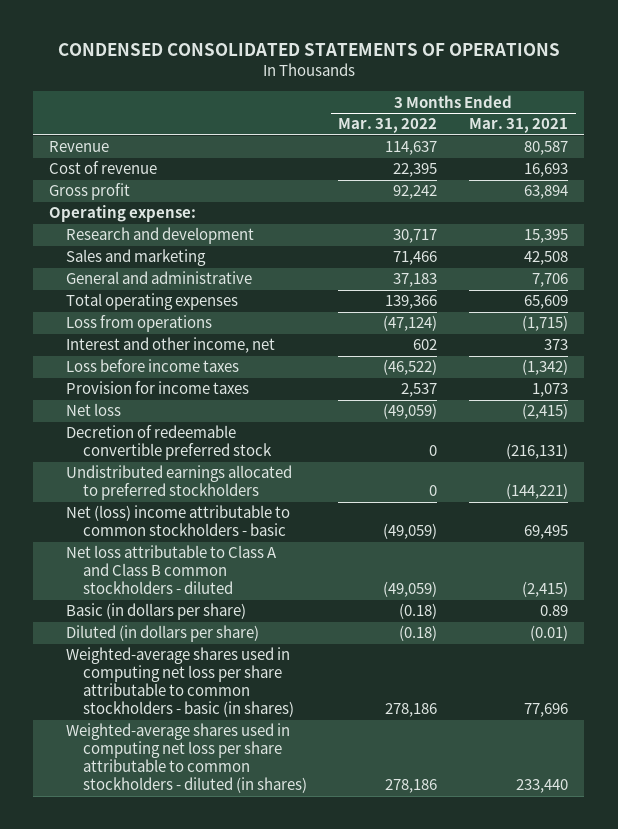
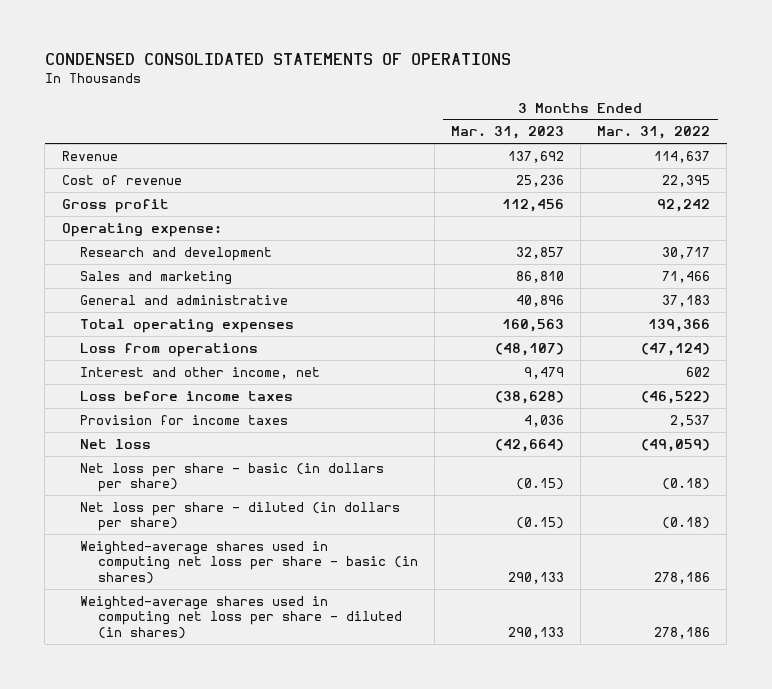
[469,118,569,134] Mar. 31, 2021 -> none
none -> [450,126,564,140] Mar. 31, 2023
[66,425,272,461] Decretion of redeemable convertible preferred stock -> none
[66,465,293,501] Undistributed earnings allocated to preferred stockholders -> none
[66,505,291,537] Net (loss) income attributable to common stockholders - basic -> none
[66,545,278,595] Net loss attributable to Class A and Class B common stockholders - diluted -> none
[66,603,247,621] Basic (in dollars per share) -> [79,462,384,493] Net loss per share - basic (in dollars per share)
[66,625,260,643] Diluted (in dollars per share) -> [79,501,400,532] Net loss per share - diluted (in dollars per share)
[66,647,294,718] Weighted-average shares used in computing net loss per share attributable to common stockholders - basic (in shares) -> [79,540,418,584] Weighted-average shares used in computing net loss per share - basic (in shares)
[66,723,307,794] Weighted-average shares used in computing net loss per share attributable to common stockholders - diluted (in shares) -> [79,595,402,639] Weighted-average shares used in computing net loss per share - diluted (in shares)

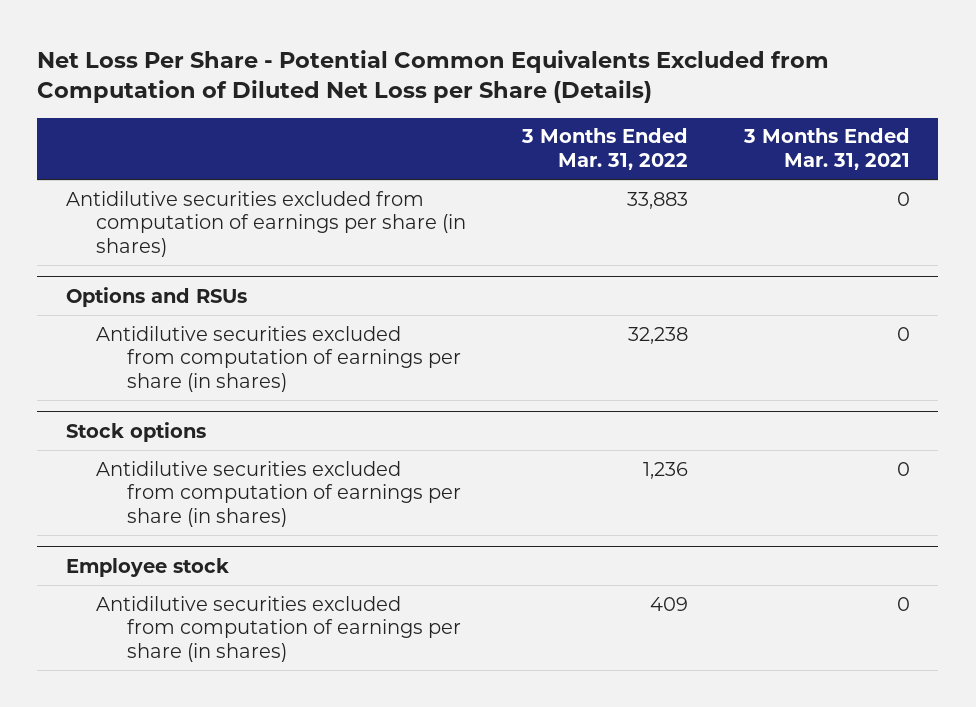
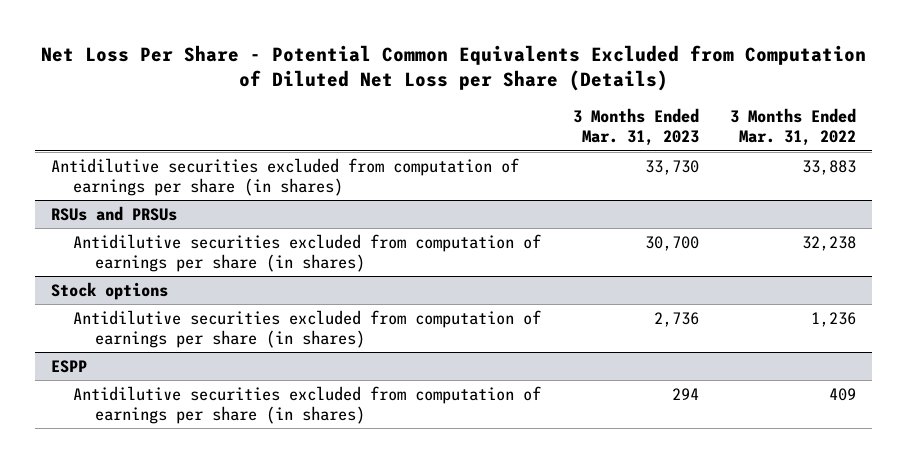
[743,128,911,171] 3 Months Ended Mar. 31, 2021 -> none
none -> [572,108,699,147] 3 Months Ended Mar. 31, 2023
[65,286,247,307] Options and RSUs -> [50,205,177,221] RSUs and PRSUs
[65,557,229,577] Employee stock -> [50,359,87,373] ESPP

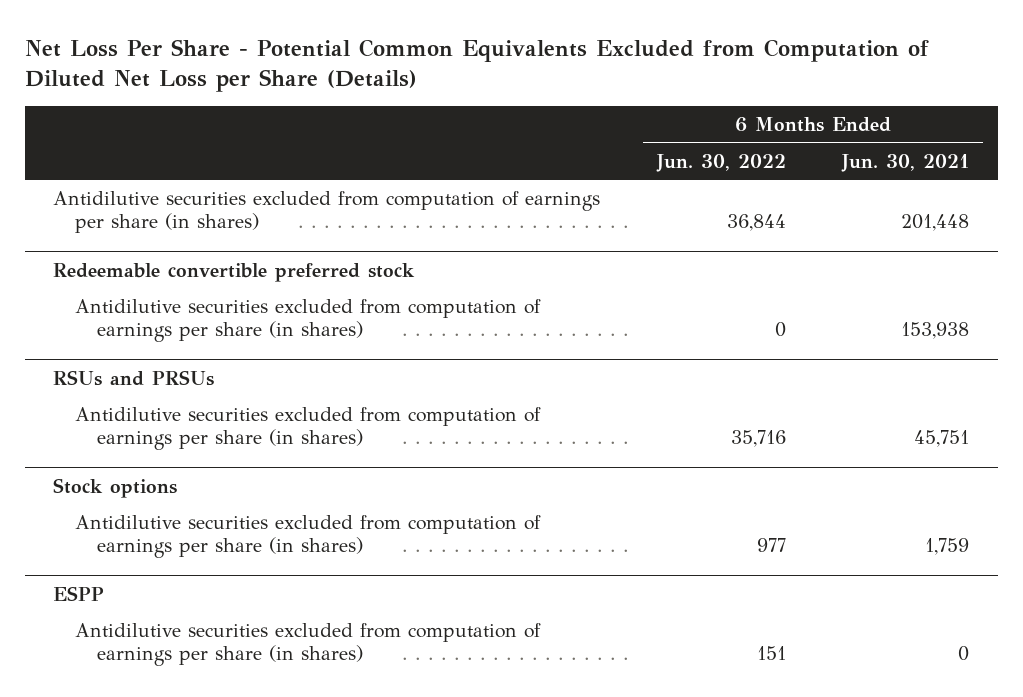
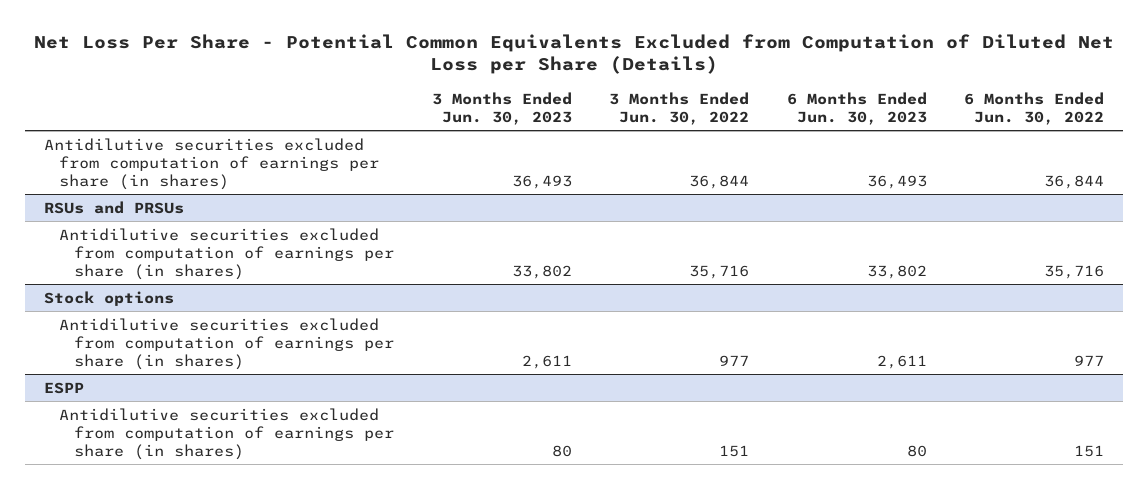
[841,153,970,172] Jun. 30, 2021 -> none
none -> [431,91,572,125] 3 Months Ended Jun. 30, 2023
none -> [609,91,750,125] 3 Months Ended Jun. 30, 2022
none -> [786,91,927,125] 6 Months Ended Jun. 30, 2023
[53,262,416,282] Redeemable convertible preferred stock -> none
[75,299,542,343] Antidilutive securities excluded from computation of earnings per share (in shares) -> none

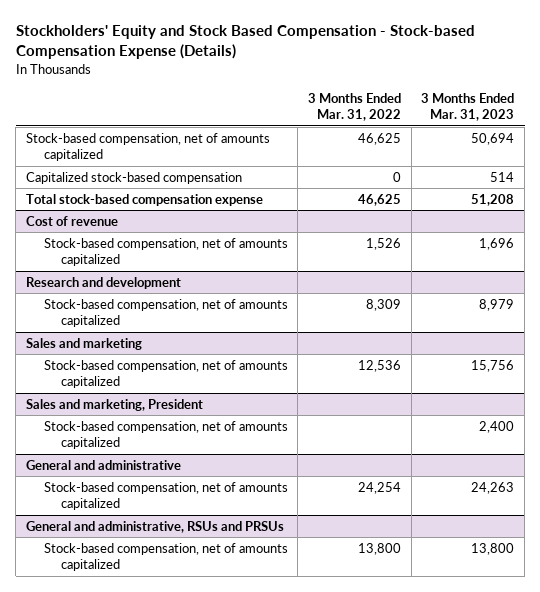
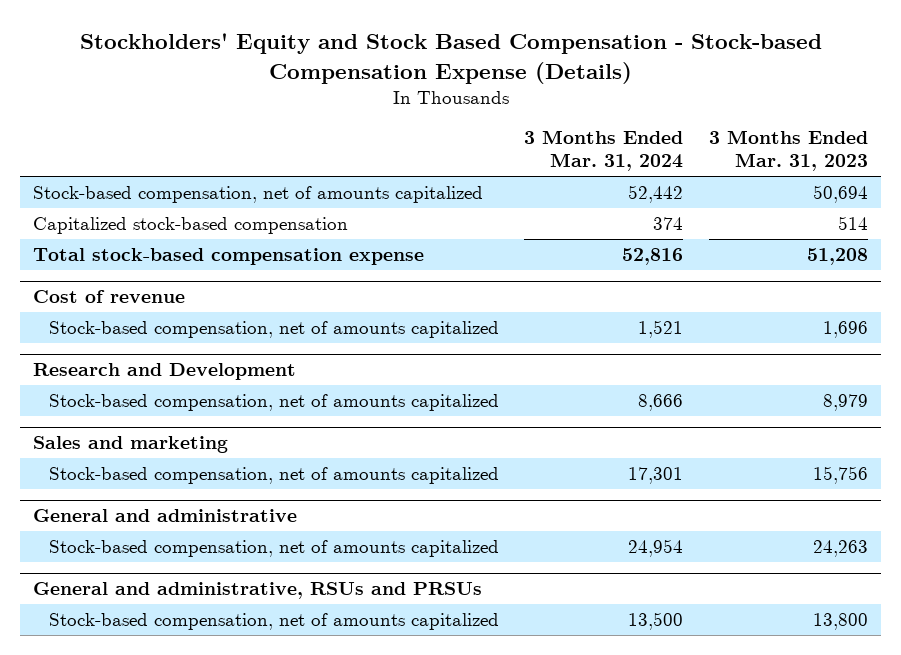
[308,92,402,122] 3 Months Ended Mar. 31, 2022 -> none
none -> [524,130,684,171] 3 Months Ended Mar. 31, 2024
[25,276,181,289] Research and development -> [33,363,297,381] Research and Development
[25,398,203,411] Sales and marketing, President -> none
[43,420,288,449] Stock-based compensation, net of amounts capitalized -> none

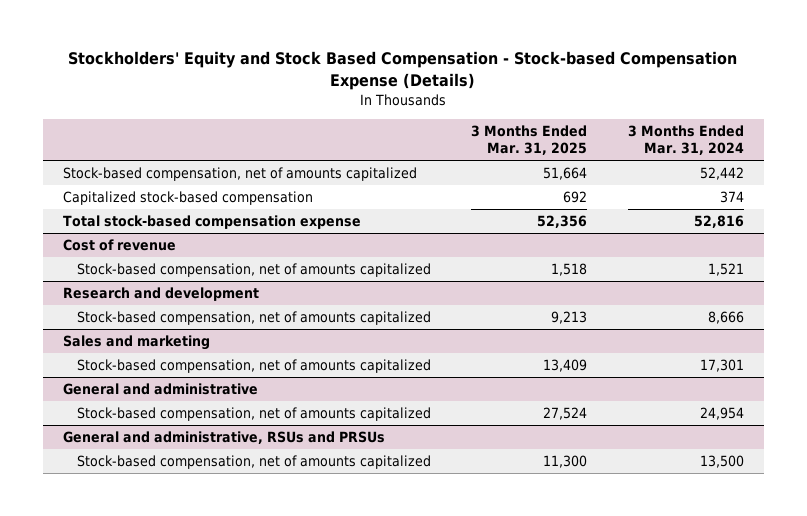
[709,130,869,171] 3 Months Ended Mar. 31, 2023 -> none
none -> [471,124,588,156] 3 Months Ended Mar. 31, 2025
[33,363,297,381] Research and Development -> [63,287,260,302] Research and development

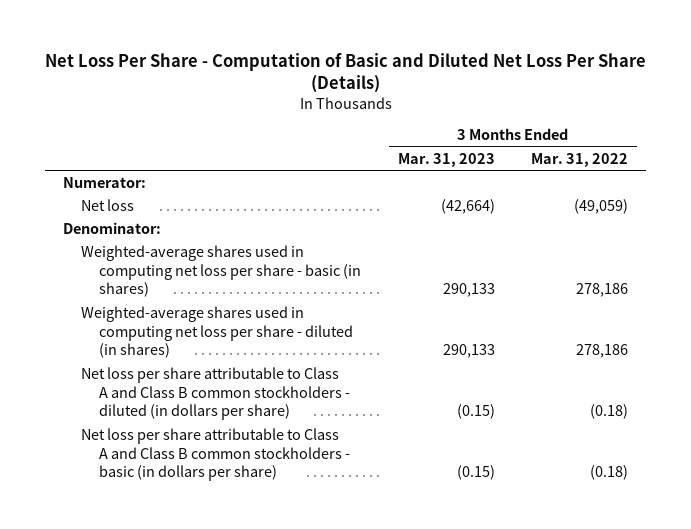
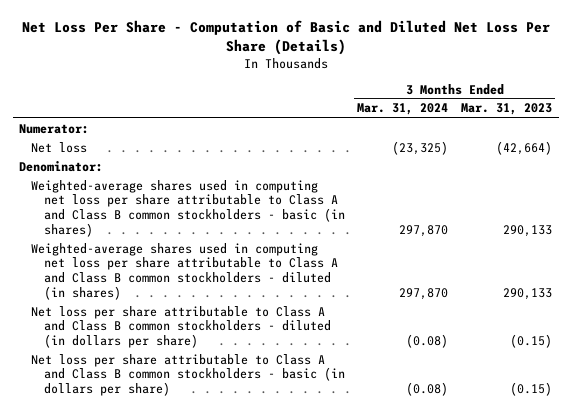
[531,152,629,167] Mar. 31, 2022 -> none
none -> [357,103,449,116] Mar. 31, 2024
[81,244,362,298] Weighted-average shares used in computing net loss per share - basic (in shares) -> [31,179,345,237] Weighted-average shares used in computing net loss per share attributable to Class A and Class B common stockholders - basic (in shares)
[81,305,354,359] Weighted-average shares used in computing net loss per share - diluted (in shares) -> [31,242,338,300] Weighted-average shares used in computing net loss per share attributable to Class A and Class B common stockholders - diluted (in shares)

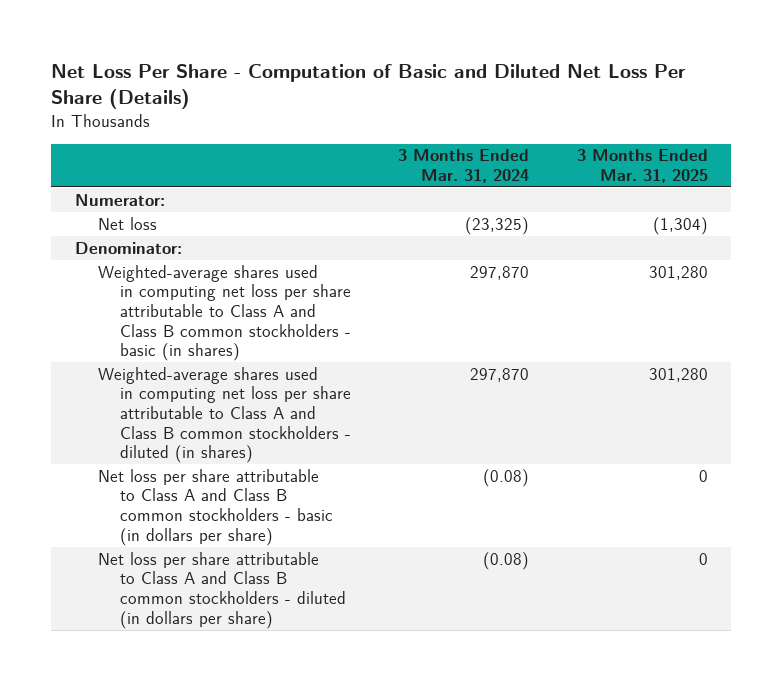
[461,103,553,116] Mar. 31, 2023 -> none
none -> [576,149,708,183] 3 Months Ended Mar. 31, 2025
[31,305,331,348] Net loss per share attributable to Class A and Class B common stockholders - diluted (in dollars per share) -> [97,551,347,629] Net loss per share attributable to Class A and Class B common stockholders - diluted (in dollars per share)

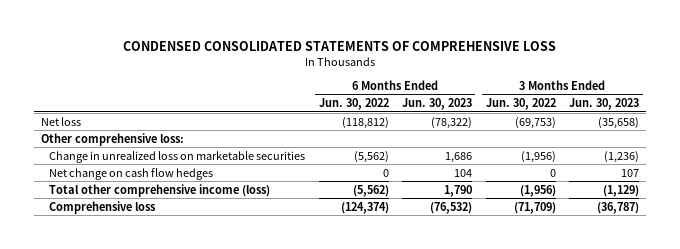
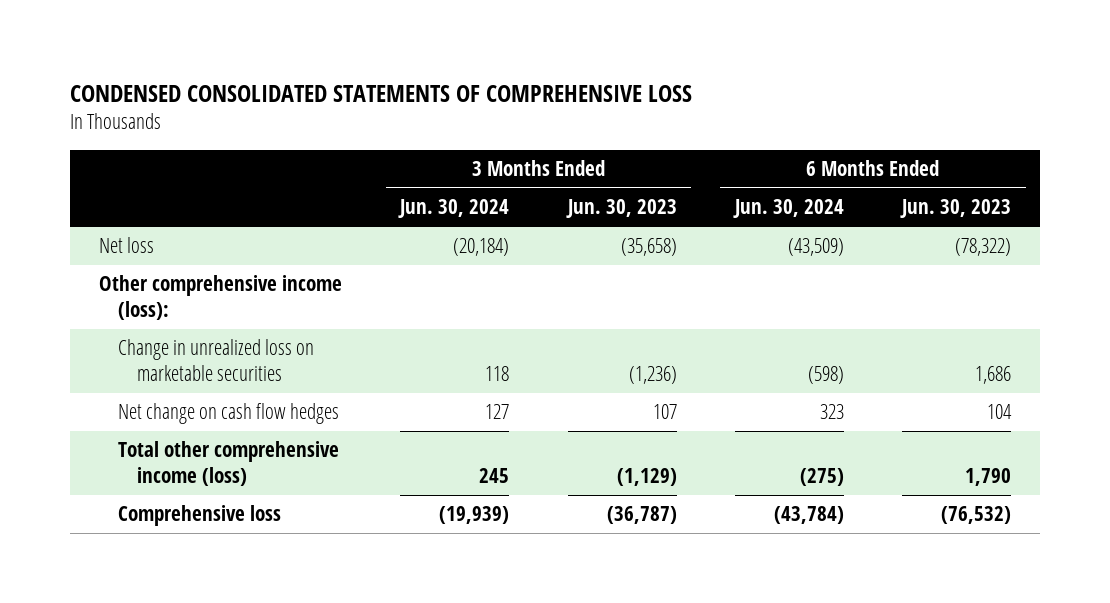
[318,97,389,110] Jun. 30, 2022 -> none
[485,97,556,110] Jun. 30, 2022 -> none
none -> [398,199,510,219] Jun. 30, 2024
none -> [732,199,844,219] Jun. 30, 2024
[40,132,184,146] Other comprehensive loss: -> [99,275,343,321] Other comprehensive income (loss):

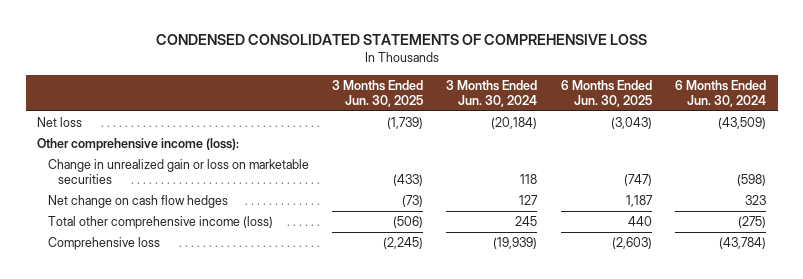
[565,199,677,219] Jun. 30, 2023 -> none
[900,199,1012,219] Jun. 30, 2023 -> none
none -> [331,79,423,108] 3 Months Ended Jun. 30, 2025
none -> [560,79,652,108] 6 Months Ended Jun. 30, 2025
[117,339,314,382] Change in unrealized loss on marketable securities -> [47,158,309,185] Change in unrealized gain or loss on marketable securities

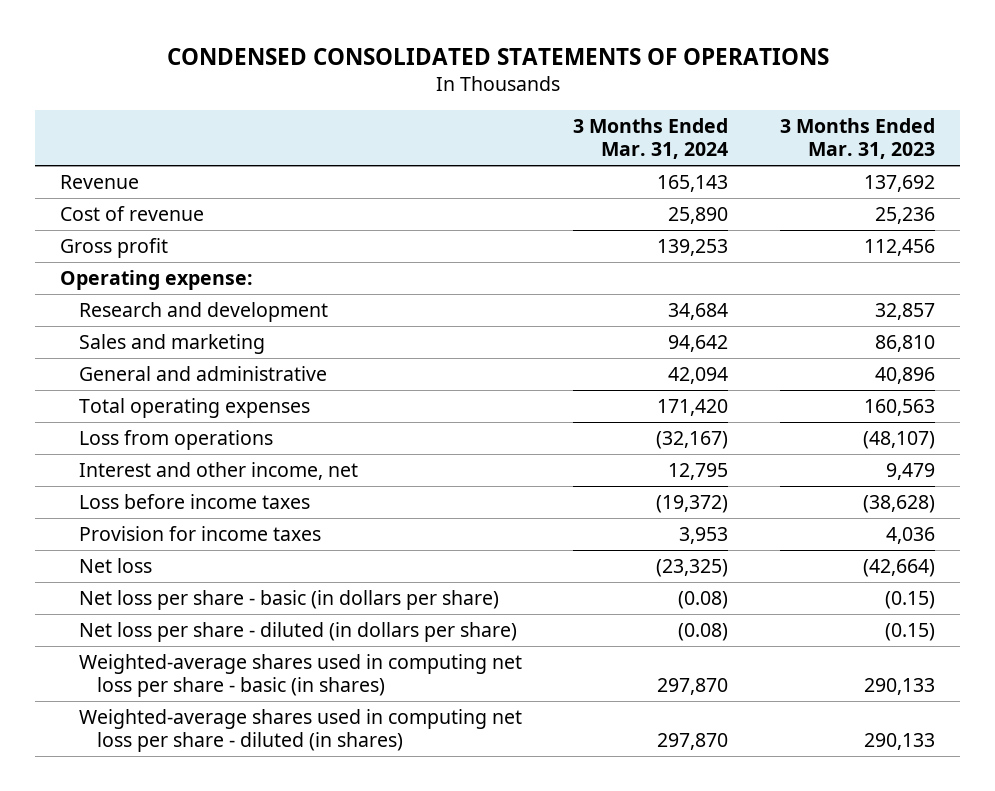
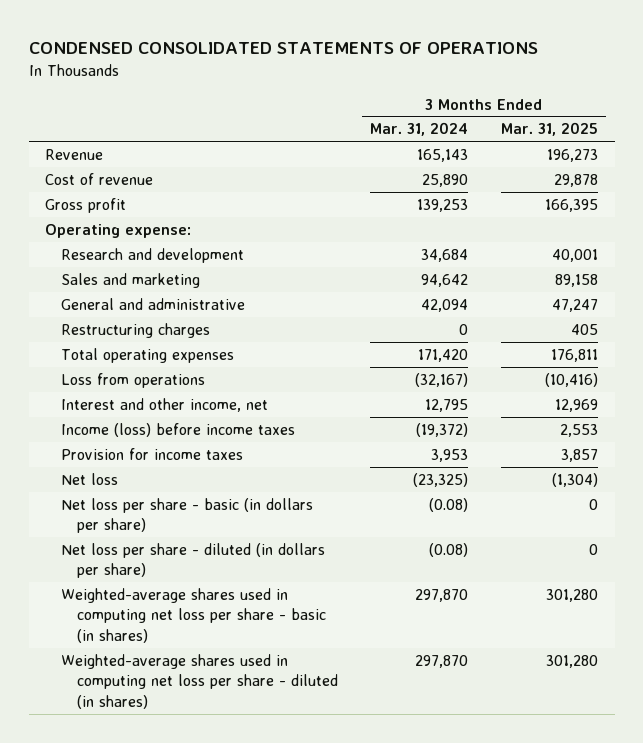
[779,118,935,160] 3 Months Ended Mar. 31, 2023 -> none
none -> [501,122,599,137] Mar. 31, 2025
none -> [60,322,210,338] Restructuring charges
[78,494,310,510] Loss before income taxes -> [60,422,295,437] Income (loss) before income taxes

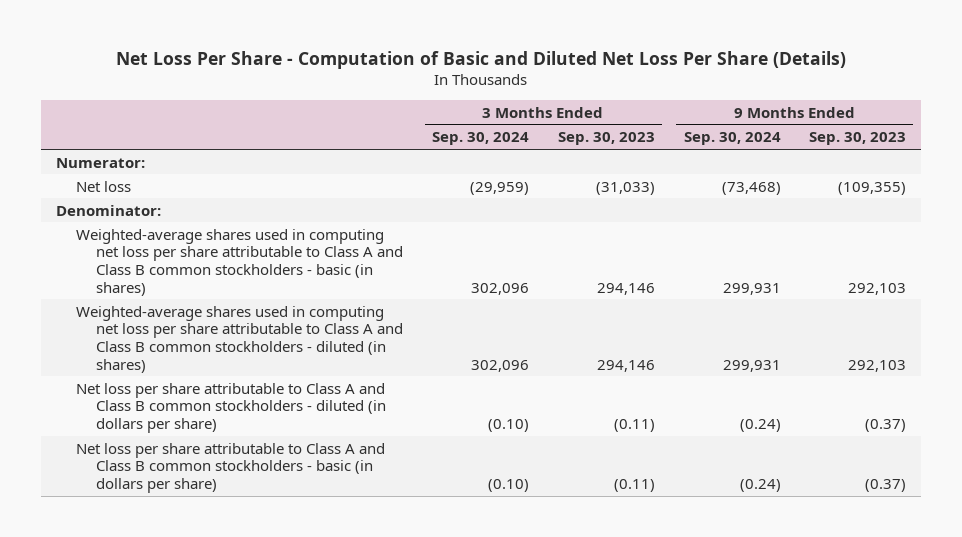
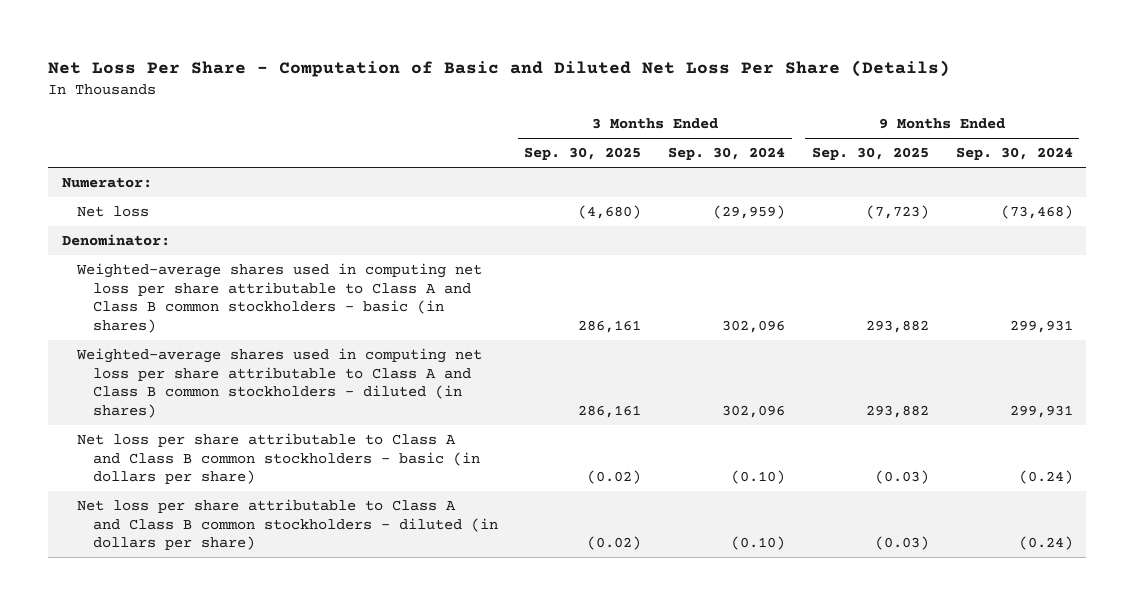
[557,132,655,146] Sep. 30, 2023 -> none
[809,132,907,146] Sep. 30, 2023 -> none
none -> [524,147,642,161] Sep. 30, 2025
none -> [811,147,929,161] Sep. 30, 2025
[76,382,387,433] Net loss per share attributable to Class A and Class B common stockholders - diluted (in dollars per share) -> [77,499,498,551] Net loss per share attributable to Class A and Class B common stockholders - diluted (in dollars per share)

